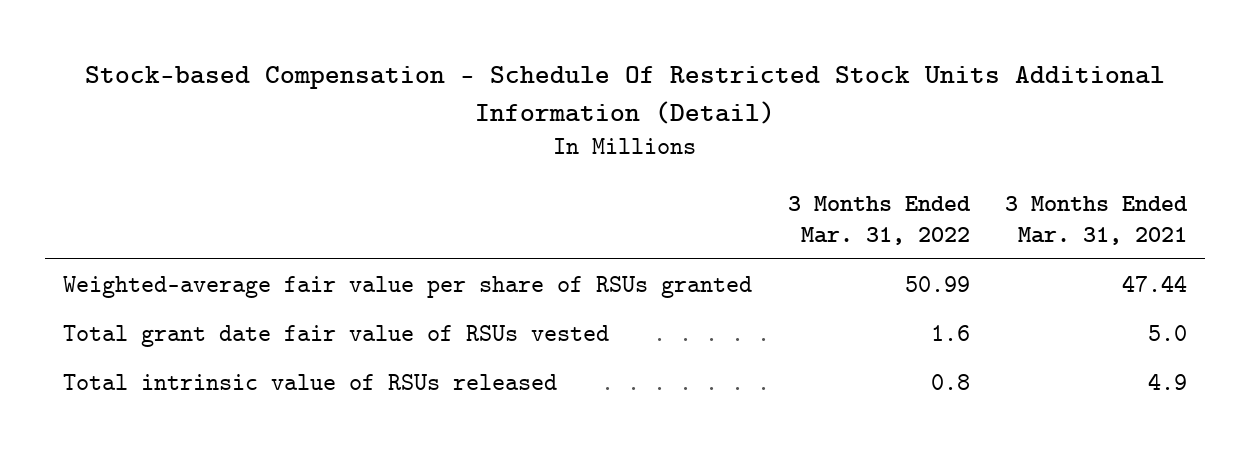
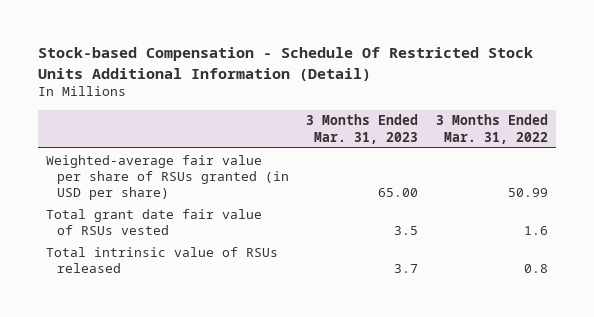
[1004,196,1188,245] 3 Months Ended Mar. 31, 2021 -> none
none -> [306,114,419,144] 3 Months Ended Mar. 31, 2023
[63,276,753,299] Weighted-average fair value per share of RSUs granted -> [46,154,289,201] Weighted-average fair value per share of RSUs granted (in USD per share)

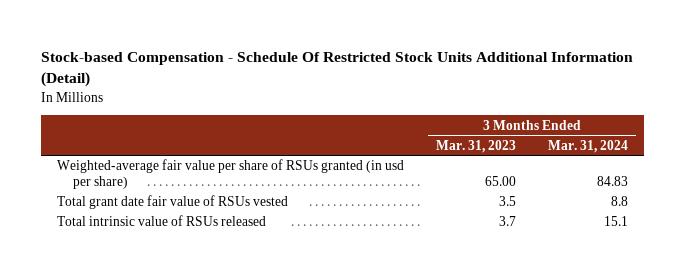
[435,114,548,144] 3 Months Ended Mar. 31, 2022 -> none
none -> [547,139,628,153] Mar. 31, 2024
[46,154,289,201] Weighted-average fair value per share of RSUs granted (in USD per share) -> [56,159,404,190] Weighted-average fair value per share of RSUs granted (in usd per share)

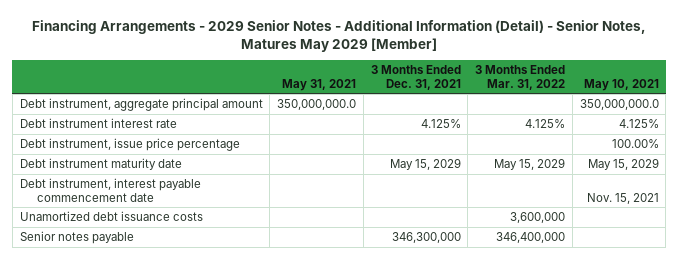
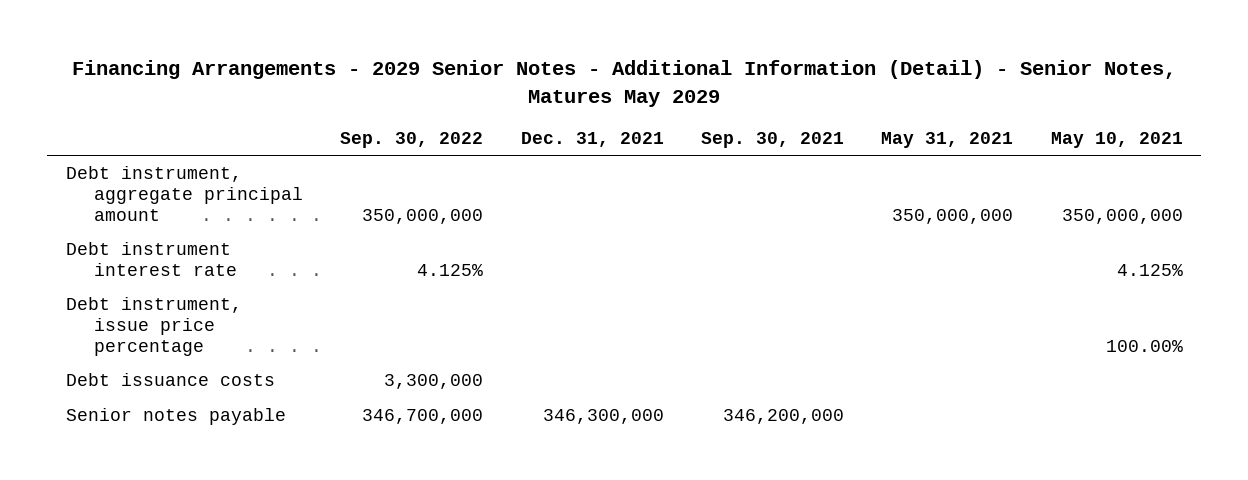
[32,19,647,52] Financing Arrangements - 2029 Senior Notes - Additional Information (Detail) - Senior Notes, Matures May 2029 [Member] -> [72,59,1177,107] Financing Arrangements - 2029 Senior Notes - Additional Information (Detail) - Senior Notes, Matures May 2029
[370,65,461,90] 3 Months Ended Dec. 31, 2021 -> none
[475,65,566,90] 3 Months Ended Mar. 31, 2022 -> none
none -> [340,131,484,148] Sep. 30, 2022
none -> [520,131,664,147] Dec. 31, 2021
none -> [701,131,845,148] Sep. 30, 2021
[277,99,357,111] 350,000,000.0 -> [892,208,1014,224] 350,000,000
[579,99,659,111] 350,000,000.0 -> [1061,208,1183,224] 350,000,000
[19,158,182,171] Debt instrument maturity date -> none
[19,178,201,202] Debt instrument, interest payable commencement date -> none
[19,211,203,222] Unamortized debt issuance costs -> [65,373,275,387] Debt issuance costs

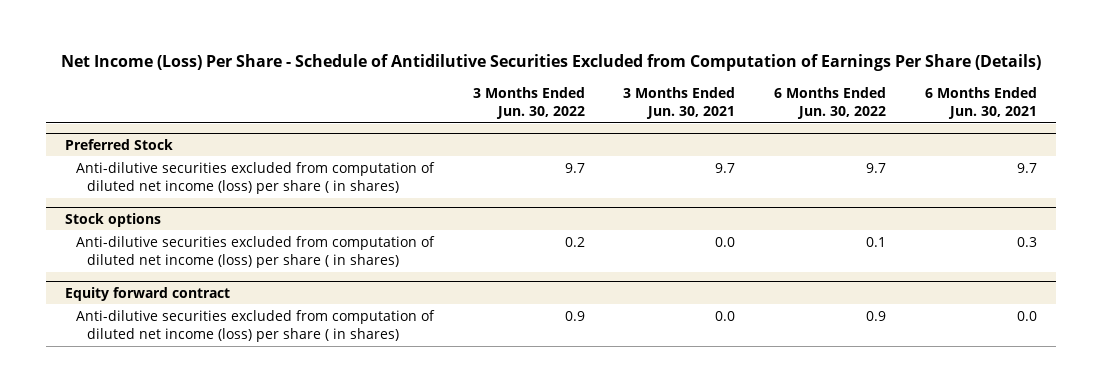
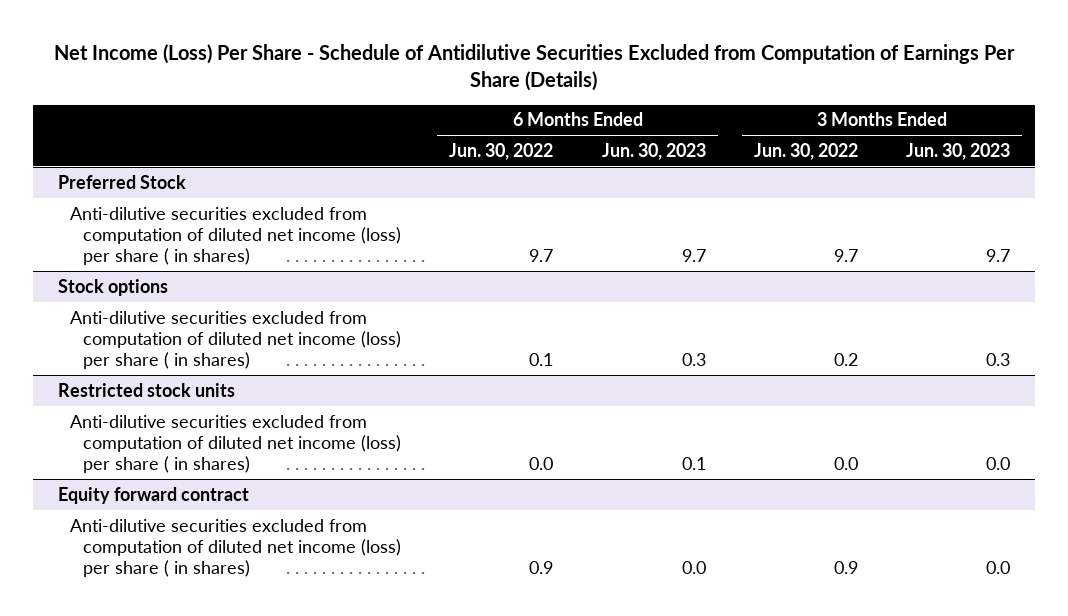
[623,87,736,120] 3 Months Ended Jun. 30, 2021 -> none
[924,87,1037,120] 6 Months Ended Jun. 30, 2021 -> none
none -> [601,142,706,160] Jun. 30, 2023
none -> [906,142,1011,160] Jun. 30, 2023
none -> [57,382,235,397] Restricted stock units
none -> [70,414,402,473] Anti-dilutive securities excluded from computation of diluted net income (loss) per share ( in shares)

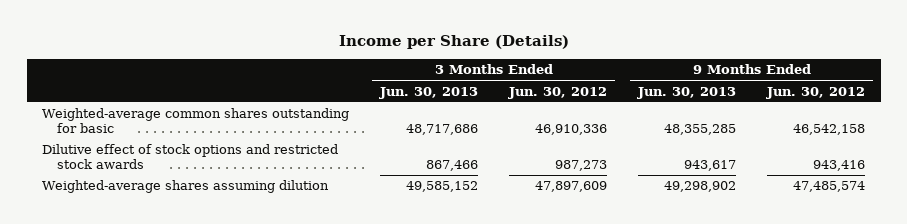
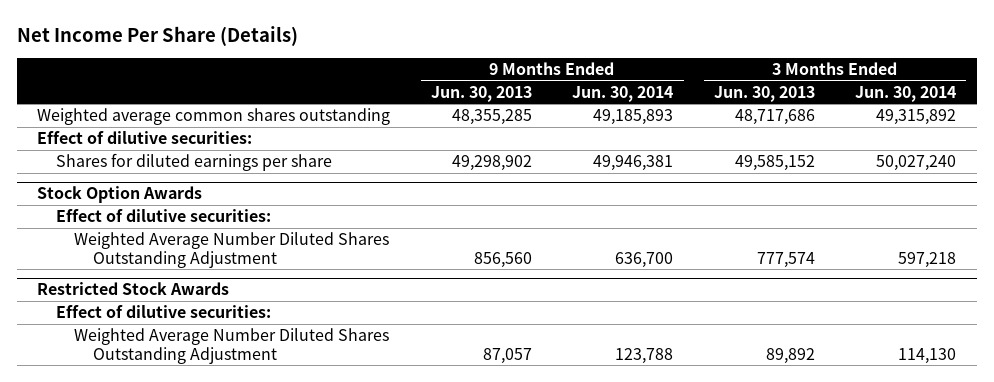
[338,35,569,50] Income per Share (Details) -> [17,26,299,47] Net Income Per Share (Details)
[508,86,608,99] Jun. 30, 2012 -> none
[766,86,866,99] Jun. 30, 2012 -> none
none -> [572,85,674,102] Jun. 30, 2014
none -> [855,85,957,102] Jun. 30, 2014
[42,144,339,170] Dilutive effect of stock options and restricted stock awards -> none
[42,108,350,134] Weighted-average common shares outstanding for basic -> [37,108,391,126] Weighted average common shares outstanding
none -> [37,131,253,145] Effect of dilutive securities:
[42,180,330,194] Weighted-average shares assuming dilution -> [55,153,332,172] Shares for diluted earnings per share
none -> [37,186,203,204] Stock Option Awards
none -> [55,209,271,223] Effect of dilutive securities:
none -> [74,232,390,268] Weighted Average Number Diluted Shares Outstanding Adjustment
none -> [37,282,230,296] Restricted Stock Awards
none -> [55,305,271,319] Effect of dilutive securities:
none -> [74,328,390,364] Weighted Average Number Diluted Shares Outstanding Adjustment

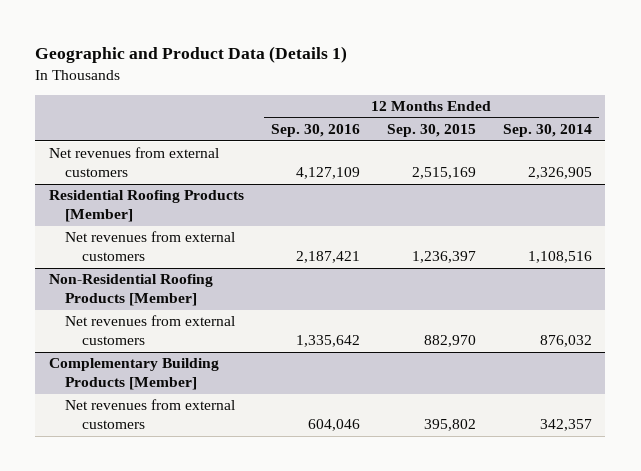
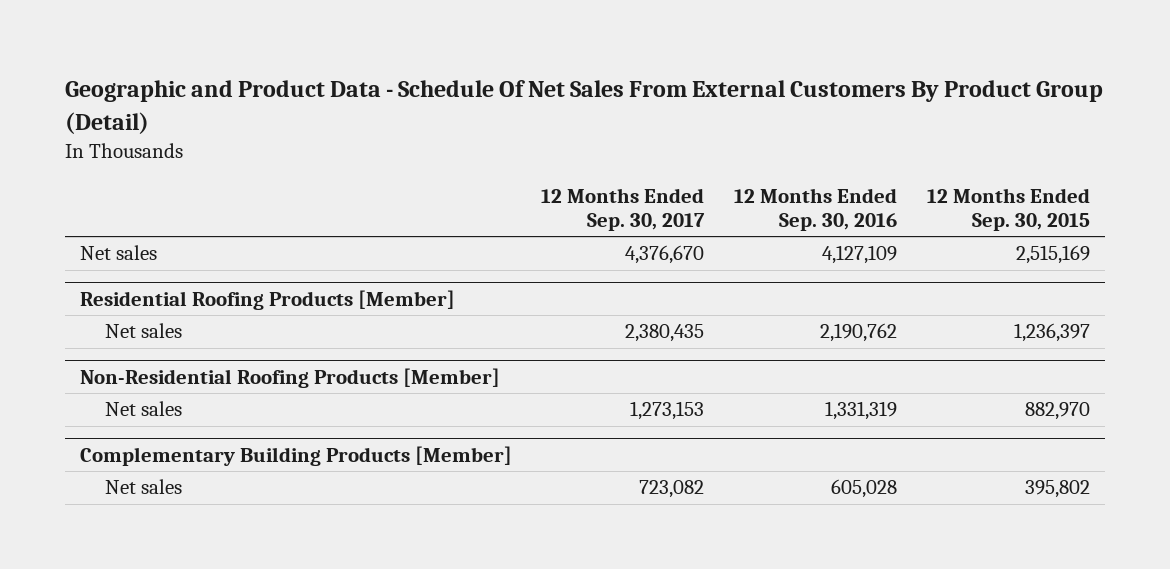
[35,46,348,64] Geographic and Product Data (Details 1) -> [64,80,1103,134] Geographic and Product Data - Schedule Of Net Sales From External Customers By Product Group (Detail)
[502,124,592,138] Sep. 30, 2014 -> none
none -> [541,187,706,232] 12 Months Ended Sep. 30, 2017
[48,147,219,178] Net revenues from external customers -> [79,245,157,261] Net sales
[65,231,236,262] Net revenues from external customers -> none
none -> [104,323,182,339] Net sales
[65,315,236,346] Net revenues from external customers -> none
none -> [104,401,182,417] Net sales
[65,399,236,430] Net revenues from external customers -> none
none -> [104,479,182,495] Net sales

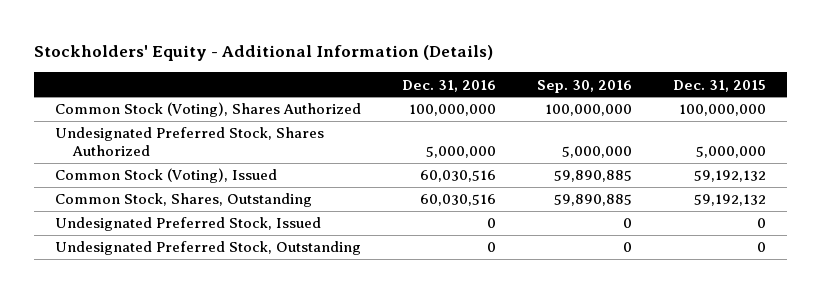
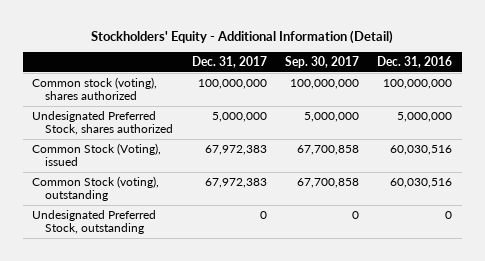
[34,45,494,62] Stockholders' Equity - Additional Information (Details) -> [91,29,394,44] Stockholders' Equity - Additional Information (Detail)
[537,79,633,93] Sep. 30, 2016 -> none
[673,79,767,92] Dec. 31, 2015 -> none
none -> [191,56,267,69] Dec. 31, 2017
none -> [285,56,360,69] Sep. 30, 2017
[54,217,321,232] Undesignated Preferred Stock, Issued -> none
[54,102,361,118] Common Stock (Voting), Shares Authorized -> [32,76,158,101] Common stock (voting), shares authorized
[54,127,324,156] Undesignated Preferred Stock, Shares Authorized -> [32,110,174,136] Undesignated Preferred Stock, shares authorized
[54,168,277,184] Common Stock (Voting), Issued -> [32,142,162,167] Common Stock (Voting), issued
[54,193,312,208] Common Stock, Shares, Outstanding -> [32,175,160,202] Common Stock (voting), outstanding
[54,241,361,256] Undesignated Preferred Stock, Outstanding -> [32,209,157,235] Undesignated Preferred Stock, outstanding

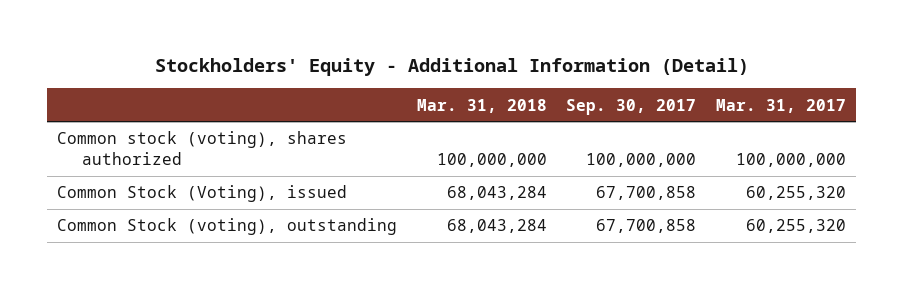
[191,56,267,69] Dec. 31, 2017 -> none
[377,56,453,69] Dec. 31, 2016 -> none
none -> [416,98,547,113] Mar. 31, 2018
none -> [716,98,847,113] Mar. 31, 2017
[32,110,174,136] Undesignated Preferred Stock, shares authorized -> none
[32,209,157,235] Undesignated Preferred Stock, outstanding -> none

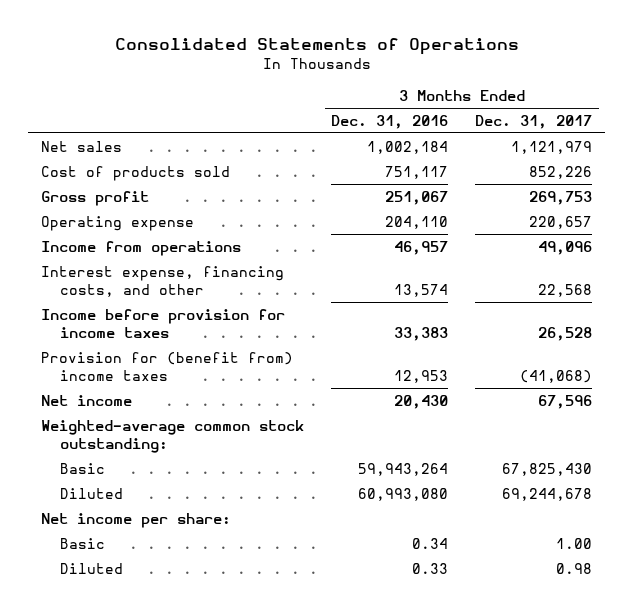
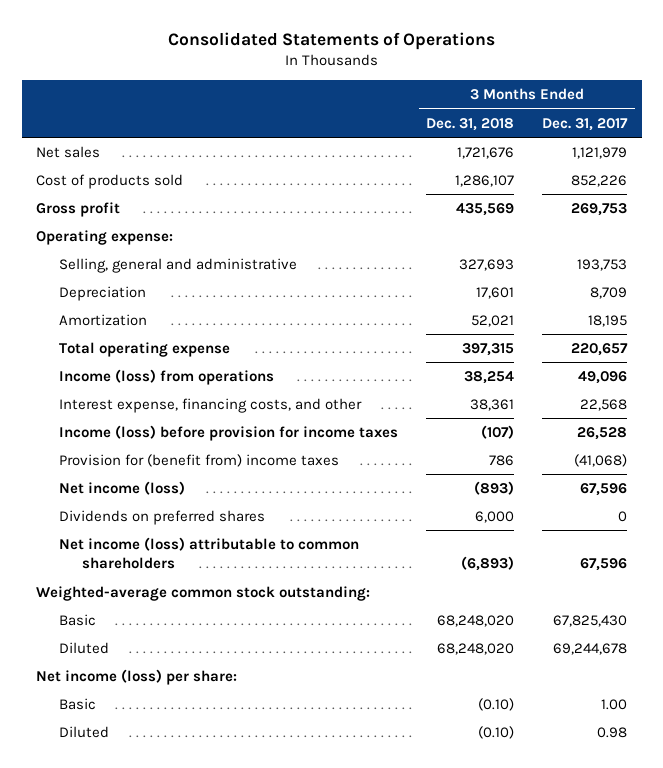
[331,114,449,129] Dec. 31, 2016 -> none
none -> [426,117,515,131] Dec. 31, 2018
none -> [35,229,173,245] Operating expense:
none -> [58,257,297,273] Selling, general and administrative
none -> [58,285,146,301] Depreciation
none -> [58,313,147,326] Amortization
[41,215,195,231] Operating expense -> [58,341,230,357] Total operating expense
[41,240,242,256] Income from operations -> [58,368,274,385] Income (loss) from operations
[41,308,286,338] Income before provision for income taxes -> [58,424,398,441] Income (loss) before provision for income taxes
[41,394,133,406] Net income -> [58,480,185,495] Net income (loss)
none -> [58,509,265,525] Dividends on preferred shares
none -> [58,536,359,570] Net income (loss) attributable to common shareholders
[41,512,232,528] Net income per share: -> [35,668,237,685] Net income (loss) per share:

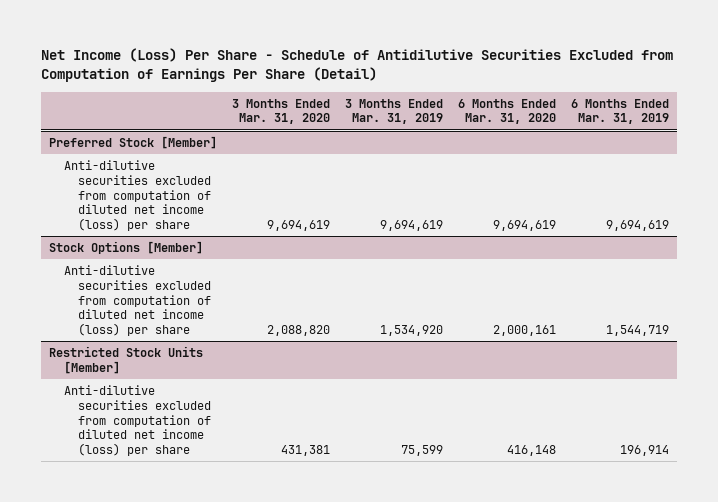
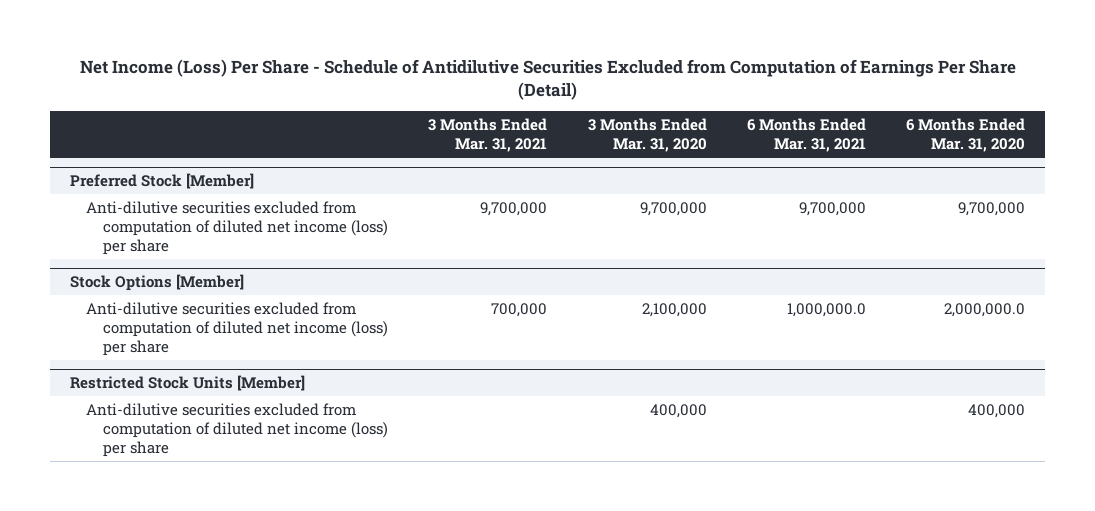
[345,98,444,125] 3 Months Ended Mar. 31, 2019 -> none
[571,98,670,125] 6 Months Ended Mar. 31, 2019 -> none
none -> [428,118,548,153] 3 Months Ended Mar. 31, 2021
none -> [746,118,866,153] 6 Months Ended Mar. 31, 2021
[266,220,330,232] 9,694,619 -> [639,201,707,216] 9,700,000
[493,220,557,232] 9,694,619 -> [958,201,1026,216] 9,700,000
[266,325,330,337] 2,088,820 -> [641,302,707,317] 2,100,000
[493,325,557,337] 2,000,161 -> [944,302,1026,317] 2,000,000.0
[280,445,330,457] 431,381 -> [649,403,707,418] 400,000
[507,445,557,457] 416,148 -> [968,403,1026,418] 400,000

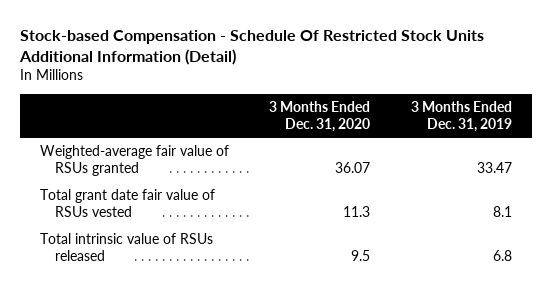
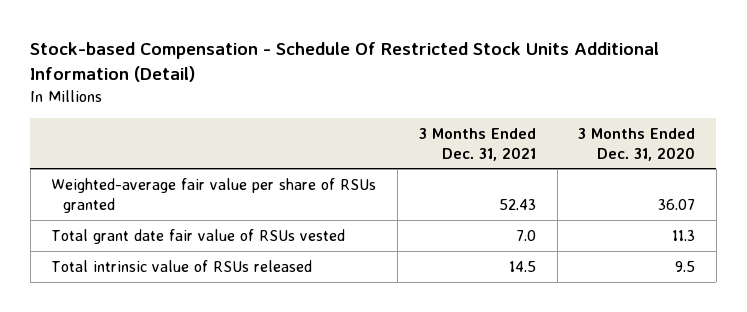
[411,101,513,132] 3 Months Ended Dec. 31, 2019 -> none
none -> [418,127,536,161] 3 Months Ended Dec. 31, 2021
[39,145,229,176] Weighted-average fair value of RSUs granted -> [51,177,377,213] Weighted-average fair value per share of RSUs granted

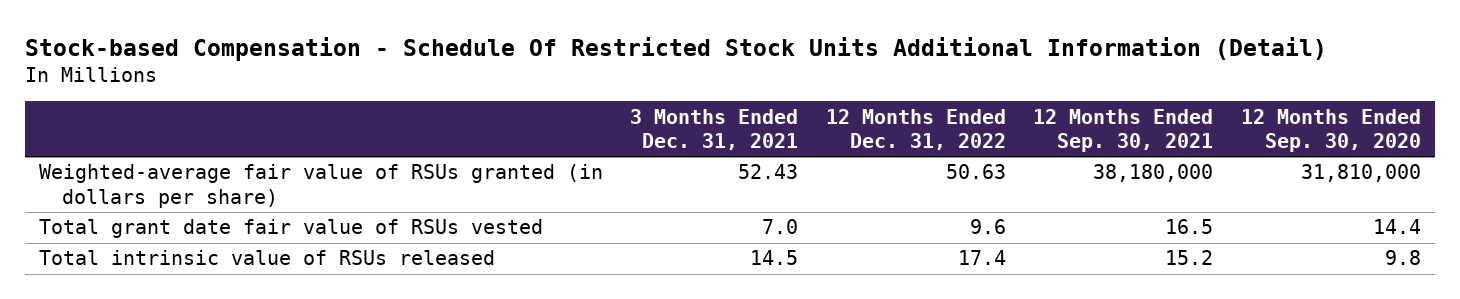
[578,127,696,161] 3 Months Ended Dec. 31, 2020 -> none
none -> [825,108,1006,151] 12 Months Ended Dec. 31, 2022
none -> [1033,108,1214,153] 12 Months Ended Sep. 30, 2021
none -> [1240,108,1421,153] 12 Months Ended Sep. 30, 2020
[51,177,377,213] Weighted-average fair value per share of RSUs granted -> [38,164,603,208] Weighted-average fair value of RSUs granted (in dollars per share)

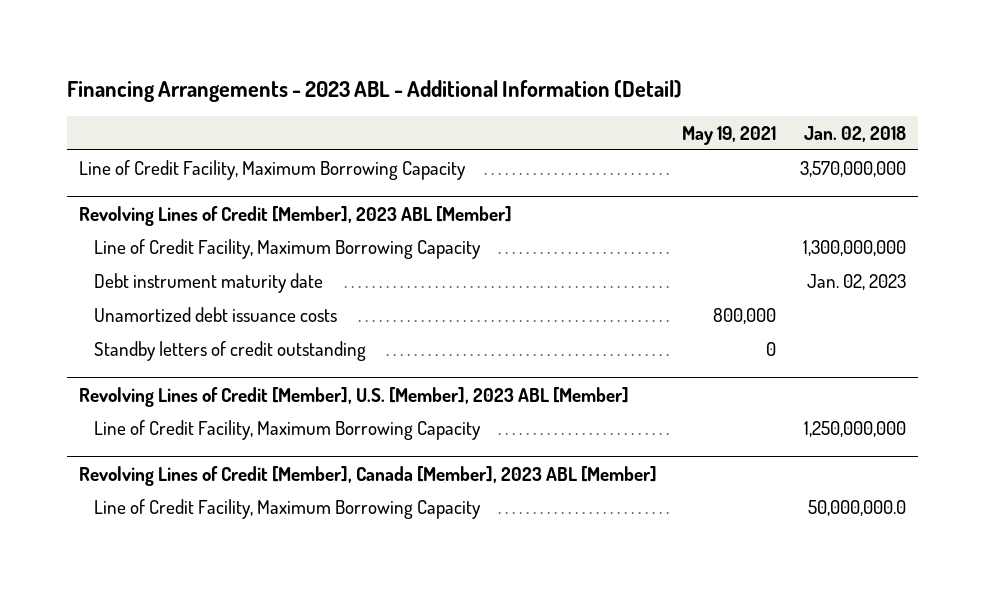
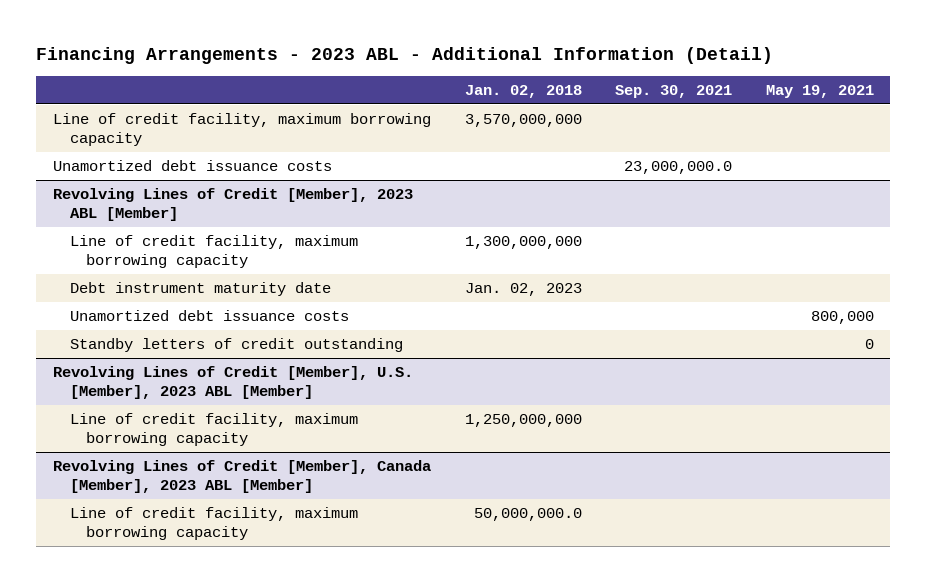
none -> [615,84,733,98] Sep. 30, 2021
[79,159,467,180] Line of Credit Facility, Maximum Borrowing Capacity -> [53,113,432,146] Line of credit facility, maximum borrowing capacity
none -> [53,160,333,172] Unamortized debt issuance costs
[93,238,481,259] Line of Credit Facility, Maximum Borrowing Capacity -> [69,235,358,268] Line of credit facility, maximum borrowing capacity
[93,419,481,440] Line of Credit Facility, Maximum Borrowing Capacity -> [69,413,358,446] Line of credit facility, maximum borrowing capacity
[93,498,481,519] Line of Credit Facility, Maximum Borrowing Capacity -> [69,507,358,540] Line of credit facility, maximum borrowing capacity

